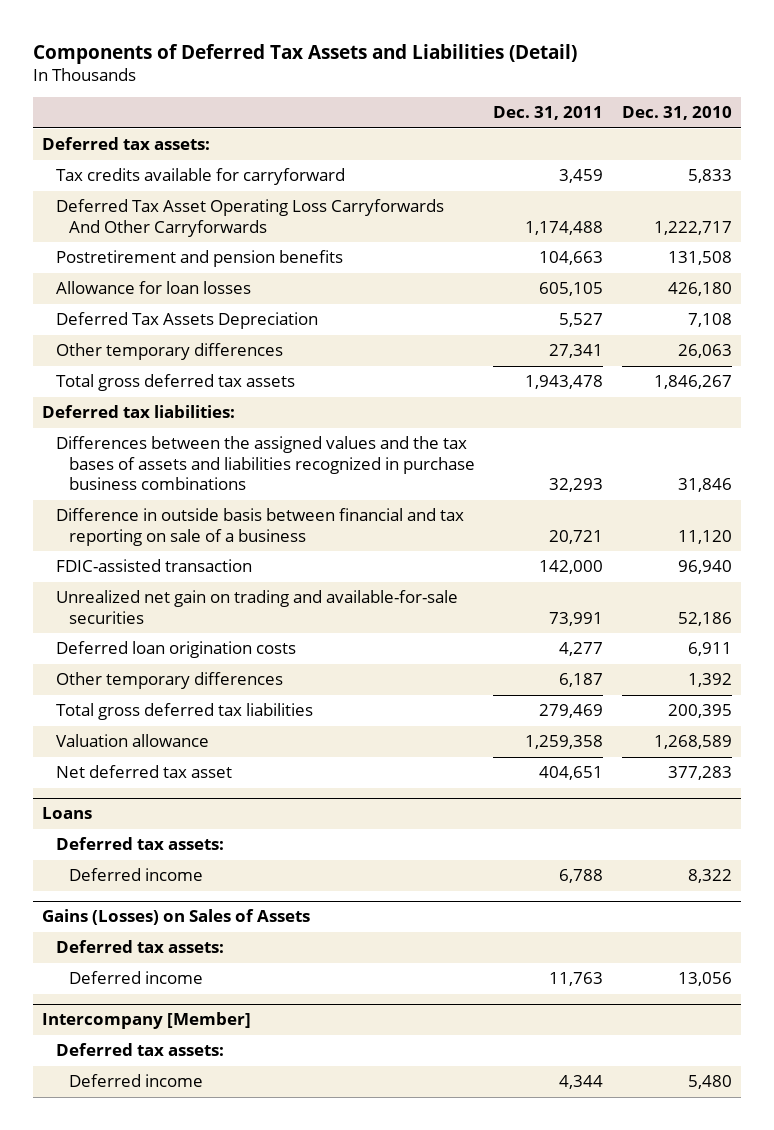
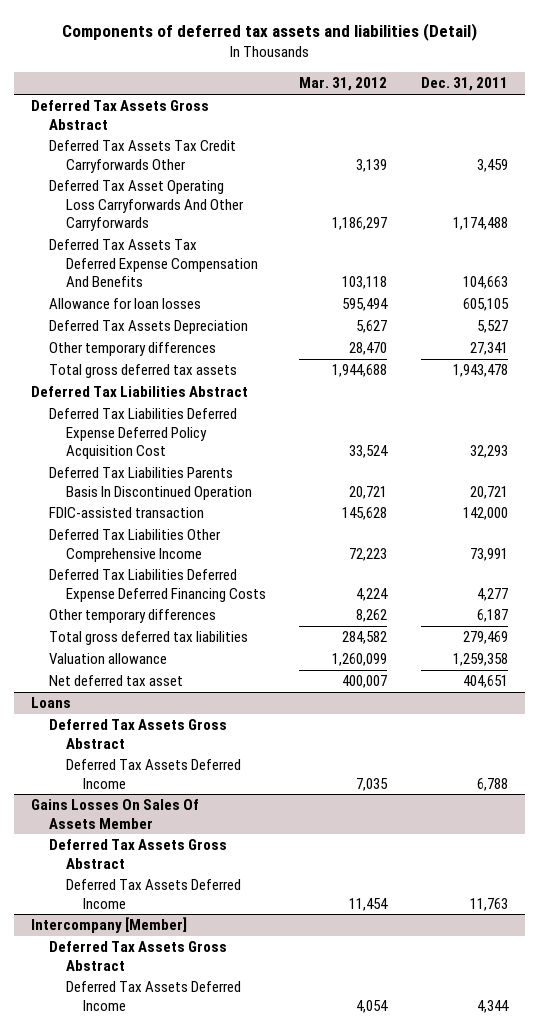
[33,43,578,64] Components of Deferred Tax Assets and Liabilities (Detail) -> [61,23,477,42] Components of deferred tax assets and liabilities (Detail)
[621,106,732,121] Dec. 31, 2010 -> none
none -> [299,77,388,92] Mar. 31, 2012
[42,137,211,151] Deferred tax assets: -> [31,100,210,130] Deferred Tax Assets Gross Abstract
[55,168,345,186] Tax credits available for carryforward -> [48,140,236,173] Deferred Tax Assets Tax Credit Carryforwards Other
[55,250,343,268] Postretirement and pension benefits -> [48,239,258,288] Deferred Tax Assets Tax Deferred Expense Compensation And Benefits
[42,405,236,419] Deferred tax liabilities: -> [31,386,249,398] Deferred Tax Liabilities Abstract
[55,436,476,491] Differences between the assigned values and the tax bases of assets and liabilities recognized in purchase business combinations -> [48,408,237,460] Deferred Tax Liabilities Deferred Expense Deferred Policy Acquisition Cost
[55,508,464,546] Difference in outside basis between financial and tax reporting on sale of a business -> [48,467,252,500] Deferred Tax Liabilities Parents Basis In Discontinued Operation
[55,590,458,624] Unrealized net gain on trading and available-for-sale securities -> [48,529,221,562] Deferred Tax Liabilities Other Comprehensive Income
[55,641,296,659] Deferred loan origination costs -> [48,569,266,602] Deferred Tax Liabilities Deferred Expense Deferred Financing Costs
[55,837,224,851] Deferred tax assets: -> [48,719,227,749] Deferred Tax Assets Gross Abstract
[69,868,204,882] Deferred income -> [65,759,241,789] Deferred Tax Assets Deferred Income
[42,909,311,926] Gains (Losses) on Sales of Assets -> [31,799,200,829] Gains Losses On Sales Of Assets Member
[55,940,224,954] Deferred tax assets: -> [48,839,227,869] Deferred Tax Assets Gross Abstract
[69,971,204,985] Deferred income -> [65,879,241,909] Deferred Tax Assets Deferred Income
[55,1043,224,1057] Deferred tax assets: -> [48,941,227,971] Deferred Tax Assets Gross Abstract
[69,1074,204,1088] Deferred income -> [65,981,241,1011] Deferred Tax Assets Deferred Income

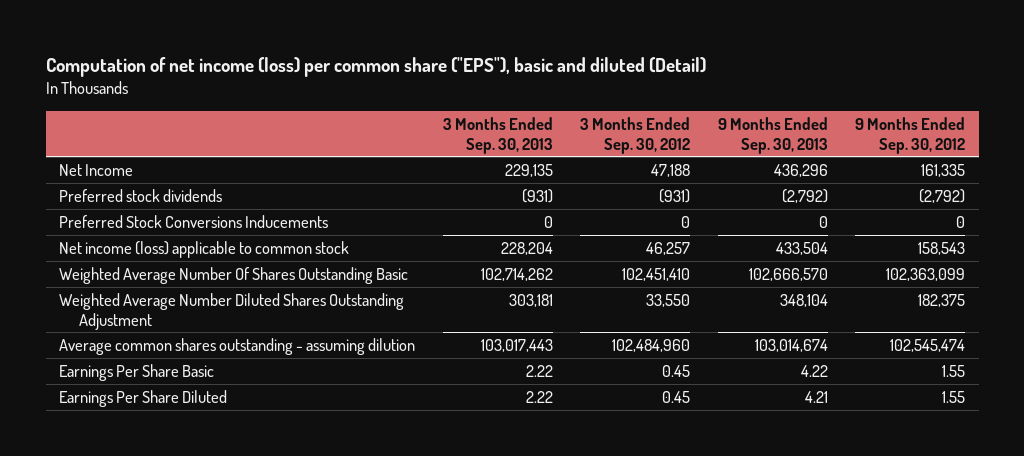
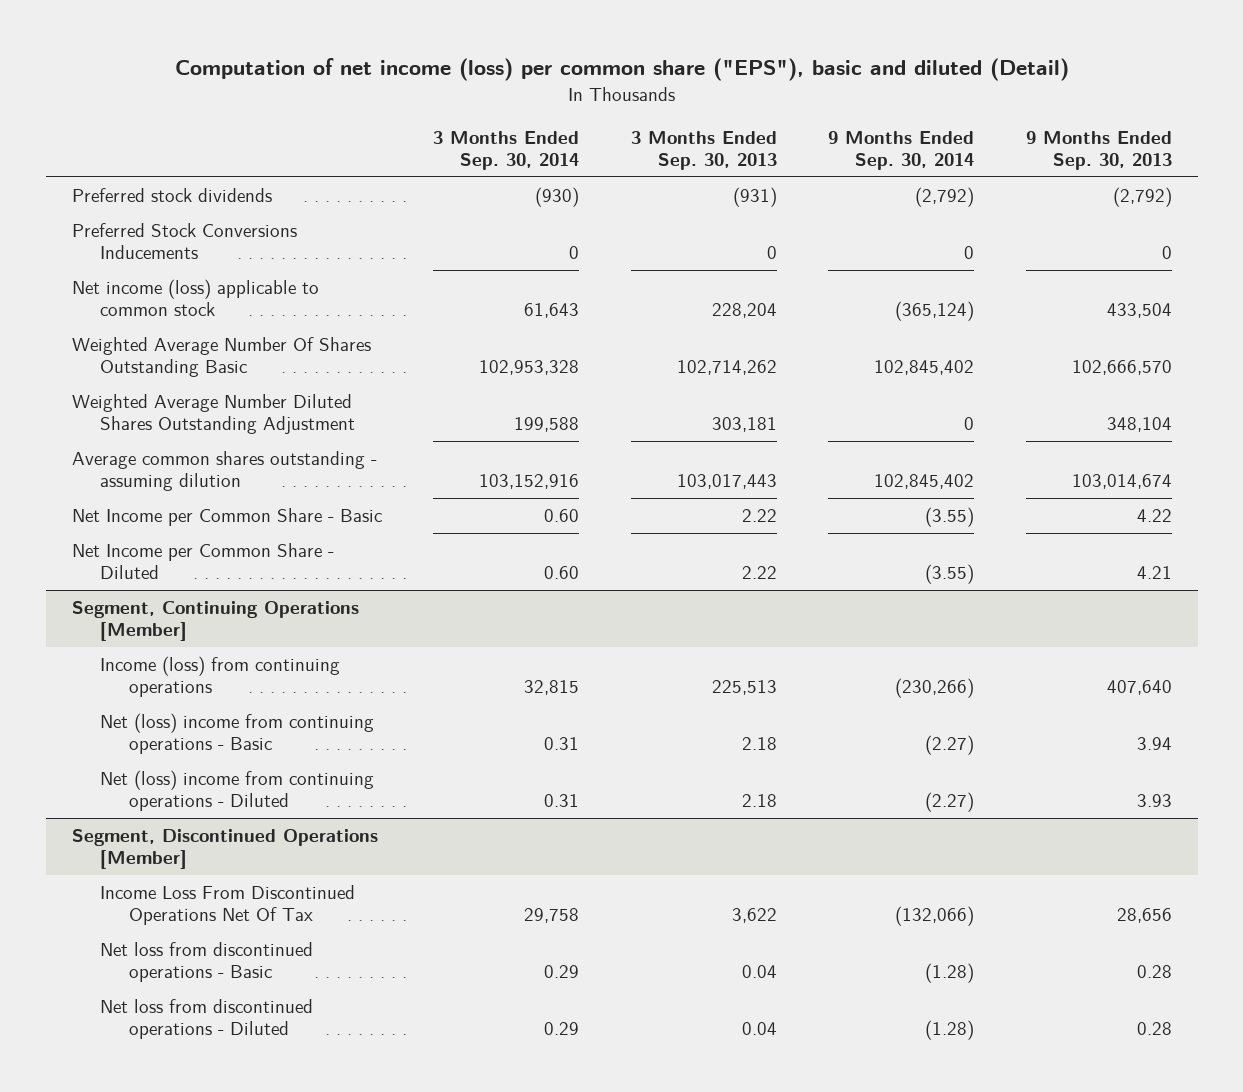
[580,116,691,154] 3 Months Ended Sep. 30, 2012 -> none
[855,116,966,154] 9 Months Ended Sep. 30, 2012 -> none
none -> [433,130,580,170] 3 Months Ended Sep. 30, 2014
none -> [828,130,975,170] 9 Months Ended Sep. 30, 2014
[59,163,134,176] Net Income -> none
[59,363,215,381] Earnings Per Share Basic -> [71,508,382,527] Net Income per Common Share - Basic
[59,389,228,407] Earnings Per Share Diluted -> [71,543,334,580] Net Income per Common Share - Diluted
none -> [71,601,359,642] Segment, Continuing Operations [Member]
none -> [100,656,341,698] Income (loss) from continuing operations
none -> [100,713,375,755] Net (loss) income from continuing operations - Basic
none -> [100,770,375,812] Net (loss) income from continuing operations - Diluted
none -> [71,829,378,870] Segment, Discontinued Operations [Member]
none -> [100,885,356,926] Income Loss From Discontinued Operations Net Of Tax
none -> [100,942,314,983] Net loss from discontinued operations - Basic
none -> [100,999,314,1040] Net loss from discontinued operations - Diluted

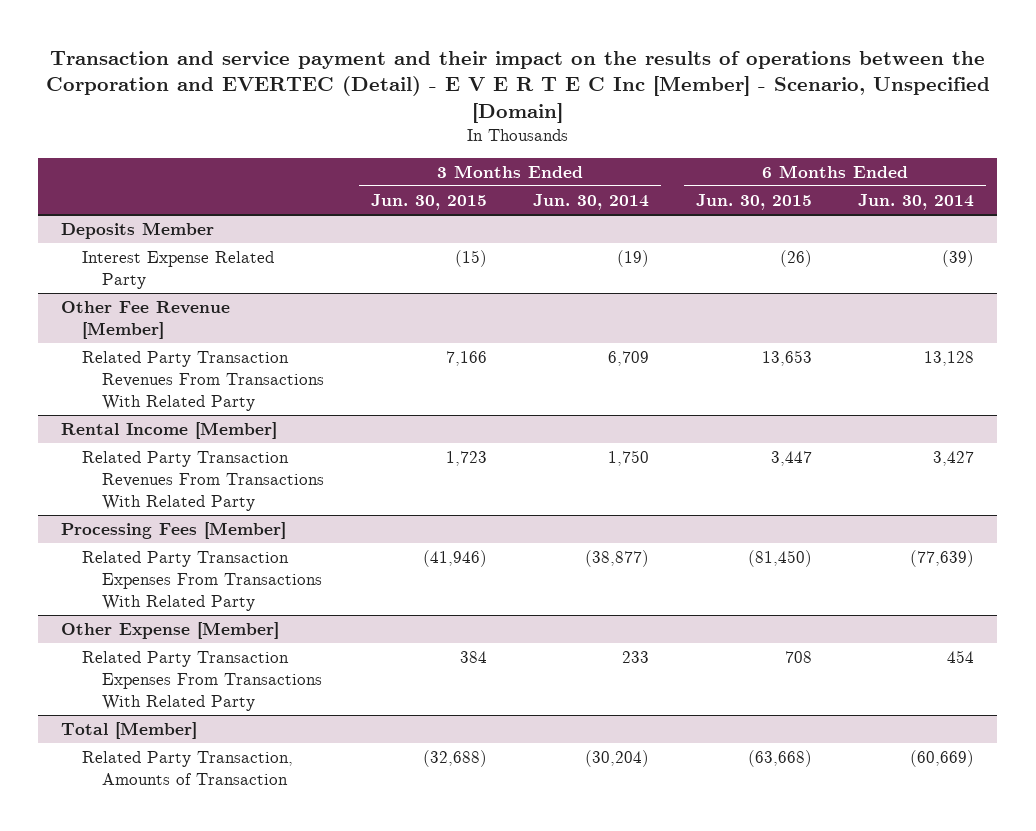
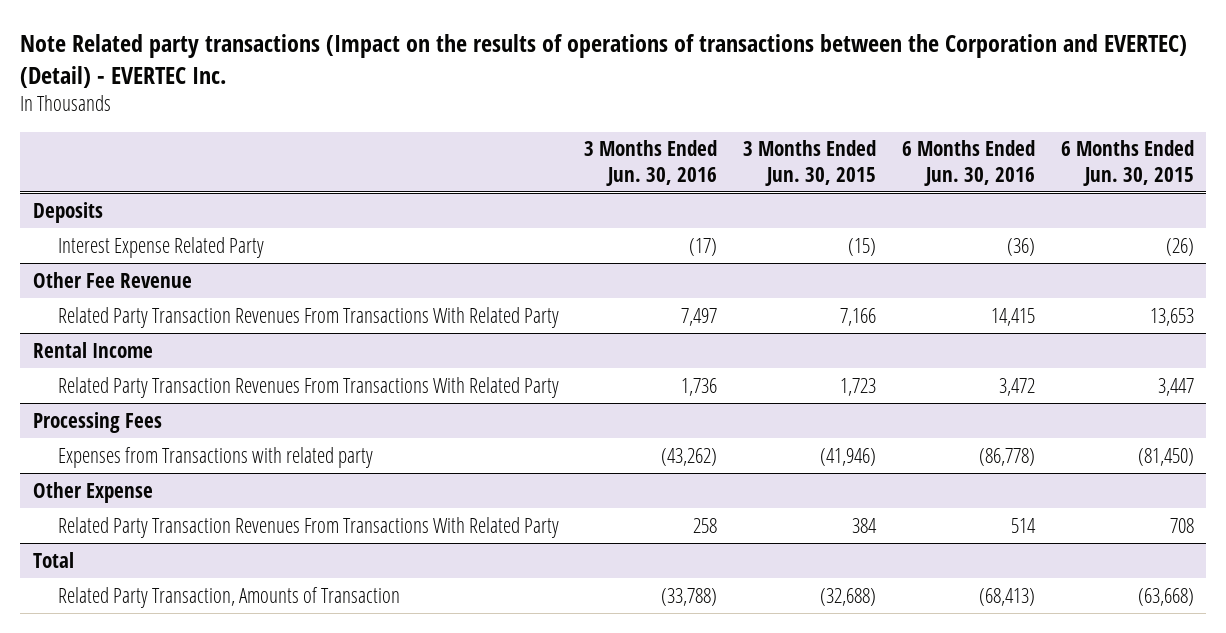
[45,50,990,123] Transaction and service payment and their impact on the results of operations between the Corporation and EVERTEC (Detail) - E V E R T E C Inc [Member] - Scenario, Unspecified [Domain] -> [20,33,1188,88] Note Related party transactions (Impact on the results of operations of transactions between the Corporation and EVERTEC) (Detail) - EVERTEC Inc.
[533,193,650,210] Jun. 30, 2014 -> none
[858,193,975,210] Jun. 30, 2014 -> none
none -> [584,140,718,186] 3 Months Ended Jun. 30, 2016
none -> [901,140,1035,186] 6 Months Ended Jun. 30, 2016
[61,221,215,239] Deposits Member -> [32,201,103,223] Deposits
[61,300,231,339] Other Fee Revenue [Member] -> [32,271,192,288] Other Fee Revenue
[61,421,278,439] Rental Income [Member] -> [32,341,153,358] Rental Income
[61,521,287,539] Processing Fees [Member] -> [32,411,162,433] Processing Fees
[81,550,323,611] Related Party Transaction Expenses From Transactions With Related Party -> [57,446,373,468] Expenses from Transactions with related party
[61,621,280,639] Other Expense [Member] -> [32,481,153,503] Other Expense
[81,650,323,711] Related Party Transaction Expenses From Transactions With Related Party -> [57,516,559,538] Related Party Transaction Revenues From Transactions With Related Party
[61,721,198,739] Total [Member] -> [32,551,74,568] Total

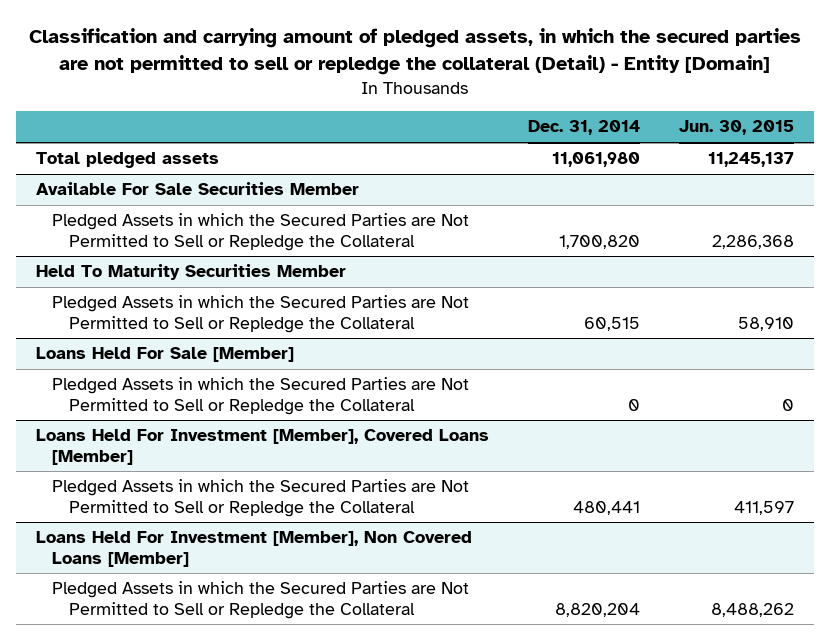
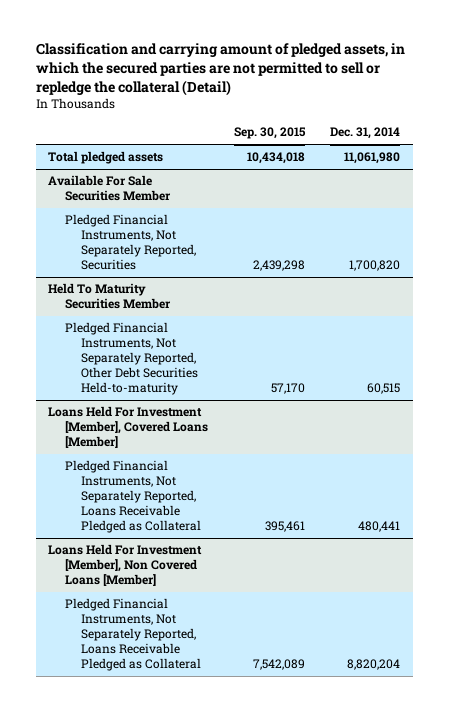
[29,28,802,76] Classification and carrying amount of pledged assets, in which the secured parties are not permitted to sell or repledge the collateral (Detail) - Entity [Domain] -> [35,43,405,96] Classification and carrying amount of pledged assets, in which the secured parties are not permitted to sell or repledge the collateral (Detail)
[679,120,795,136] Jun. 30, 2015 -> none
none -> [233,127,306,140] Sep. 30, 2015
[52,213,470,251] Pledged Assets in which the Secured Parties are Not Permitted to Sell or Repledge the Collateral -> [64,214,196,271] Pledged Financial Instruments, Not Separately Reported, Securities
[35,347,294,363] Loans Held For Sale [Member] -> none
[52,377,470,415] Pledged Assets in which the Secured Parties are Not Permitted to Sell or Repledge the Collateral -> none
[52,295,470,333] Pledged Assets in which the Secured Parties are Not Permitted to Sell or Repledge the Collateral -> [64,322,198,395] Pledged Financial Instruments, Not Separately Reported, Other Debt Securities Held-to-maturity
[52,479,470,517] Pledged Assets in which the Secured Parties are Not Permitted to Sell or Repledge the Collateral -> [64,460,201,533] Pledged Financial Instruments, Not Separately Reported, Loans Receivable Pledged as Collateral
[52,581,470,619] Pledged Assets in which the Secured Parties are Not Permitted to Sell or Repledge the Collateral -> [64,598,201,671] Pledged Financial Instruments, Not Separately Reported, Loans Receivable Pledged as Collateral

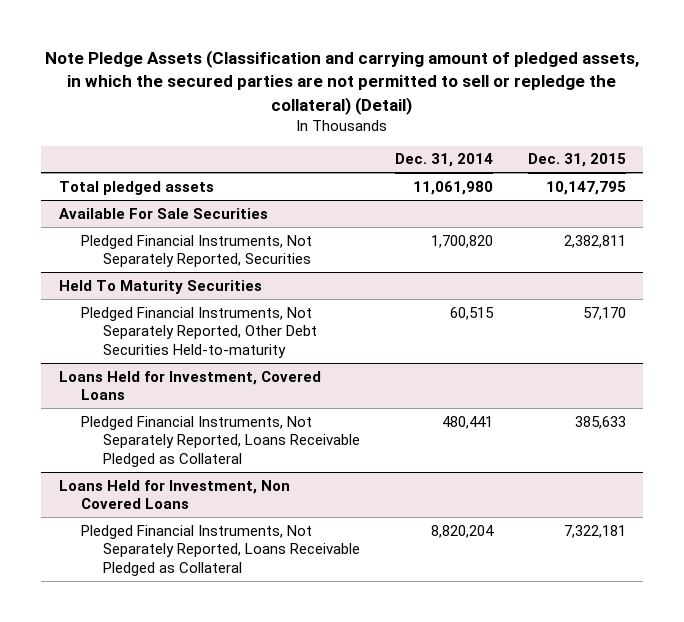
[35,43,405,96] Classification and carrying amount of pledged assets, in which the secured parties are not permitted to sell or repledge the collateral (Detail) -> [45,50,640,115] Note Pledge Assets (Classification and carrying amount of pledged assets, in which the secured parties are not permitted to sell or repledge the collateral) (Detail)
[233,127,306,140] Sep. 30, 2015 -> none
none -> [527,153,626,168] Dec. 31, 2015
[48,175,171,202] Available For Sale Securities Member -> [58,207,268,219] Available For Sale Securities
[48,283,171,310] Held To Maturity Securities Member -> [58,279,262,294] Held To Maturity Securities
[48,406,208,449] Loans Held For Investment [Member], Covered Loans [Member] -> [58,370,321,401] Loans Held for Investment, Covered Loans
[48,544,203,587] Loans Held For Investment [Member], Non Covered Loans [Member] -> [58,479,290,510] Loans Held for Investment, Non Covered Loans

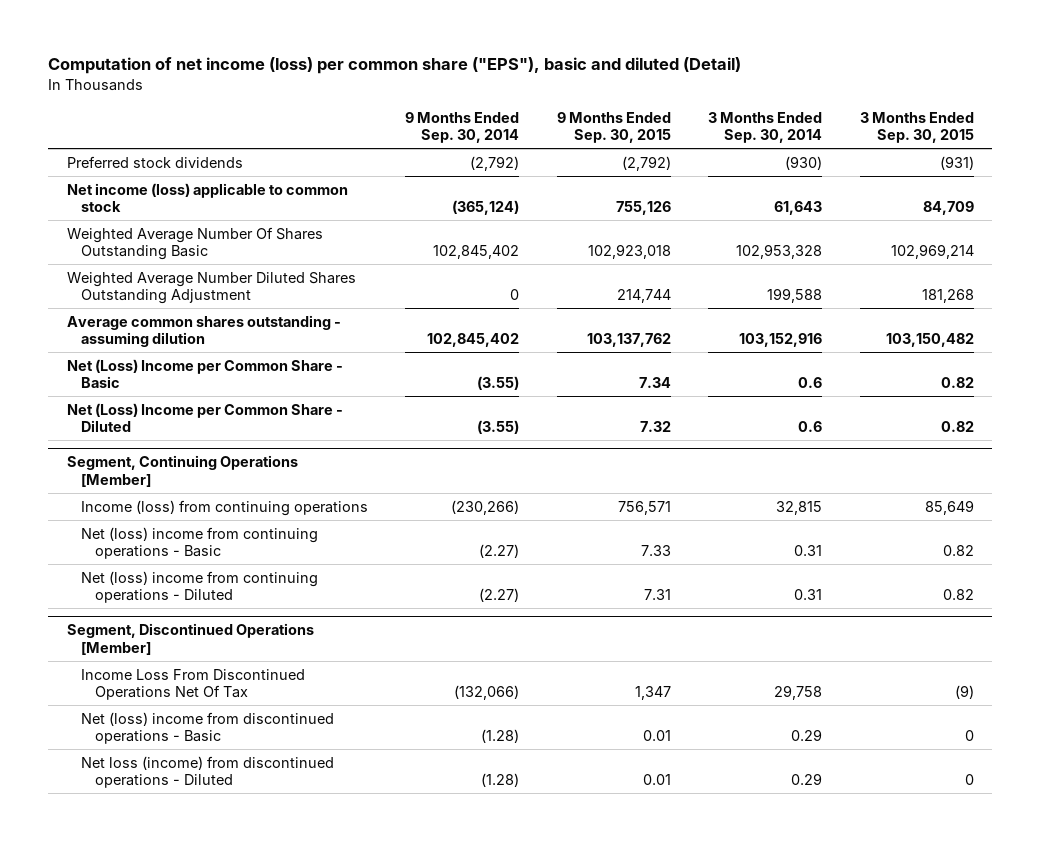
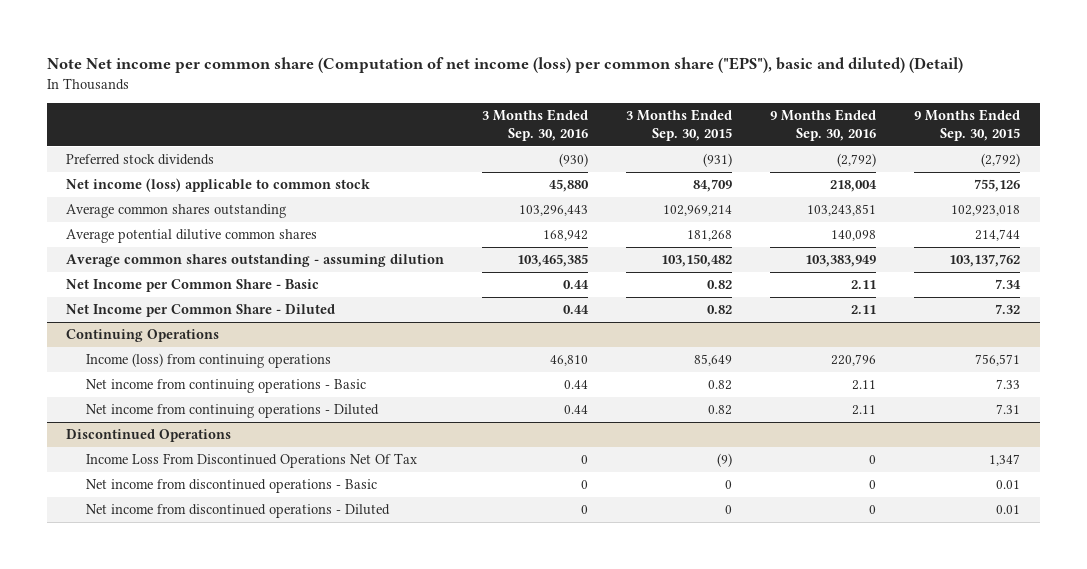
[47,57,741,75] Computation of net income (loss) per common share ("EPS"), basic and diluted (Detail) -> [47,57,964,74] Note Net income per common share (Computation of net income (loss) per common share ("EPS"), basic and diluted) (Detail)
[405,111,520,144] 9 Months Ended Sep. 30, 2014 -> none
[708,111,823,144] 3 Months Ended Sep. 30, 2014 -> none
none -> [482,109,589,141] 3 Months Ended Sep. 30, 2016
none -> [770,109,877,141] 9 Months Ended Sep. 30, 2016
[66,226,323,260] Weighted Average Number Of Shares Outstanding Basic -> [66,204,287,219] Average common shares outstanding
[66,271,356,304] Weighted Average Number Diluted Shares Outstanding Adjustment -> [66,229,318,244] Average potential dilutive common shares
[66,358,343,388] Net (Loss) Income per Common Share - Basic -> [66,279,320,293] Net Income per Common Share - Basic
[66,402,343,432] Net (Loss) Income per Common Share - Diluted -> [66,304,336,318] Net Income per Common Share - Diluted
[66,455,298,487] Segment, Continuing Operations [Member] -> [66,329,220,343] Continuing Operations
[80,526,318,559] Net (loss) income from continuing operations - Basic -> [85,379,366,394] Net income from continuing operations - Basic
[80,570,318,603] Net (loss) income from continuing operations - Diluted -> [85,404,379,419] Net income from continuing operations - Diluted
[66,623,314,655] Segment, Discontinued Operations [Member] -> [66,429,232,443] Discontinued Operations
[80,711,334,744] Net (loss) income from discontinued operations - Basic -> [85,479,377,494] Net income from discontinued operations - Basic
[80,755,334,788] Net loss (income) from discontinued operations - Diluted -> [85,504,390,519] Net income from discontinued operations - Diluted

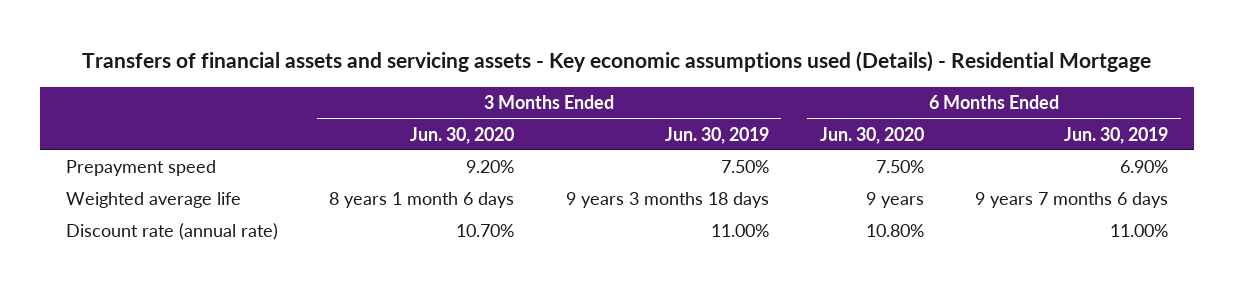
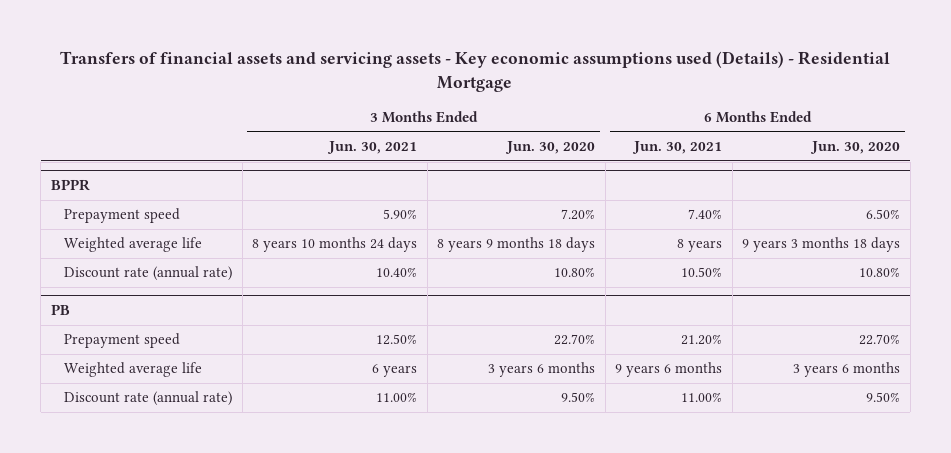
[664,126,769,144] Jun. 30, 2019 -> none
[1064,126,1169,144] Jun. 30, 2019 -> none
none -> [327,141,418,155] Jun. 30, 2021
none -> [632,141,723,155] Jun. 30, 2021
none -> [50,179,90,192] BPPR
[466,160,515,174] 9.20% -> [561,209,596,221] 7.20%
[875,160,924,174] 7.50% -> [866,209,901,220] 6.50%
[329,192,515,209] 8 years 1 month 6 days -> [437,237,596,253] 8 years 9 months 18 days
[865,192,924,209] 9 years -> [742,237,901,253] 9 years 3 months 18 days
[456,224,515,238] 10.70% -> [554,267,596,278] 10.80%
none -> [50,304,70,316] PB
none -> [64,333,181,349] Prepayment speed
none -> [64,362,203,378] Weighted average life
none -> [64,391,233,407] Discount rate (annual rate)

